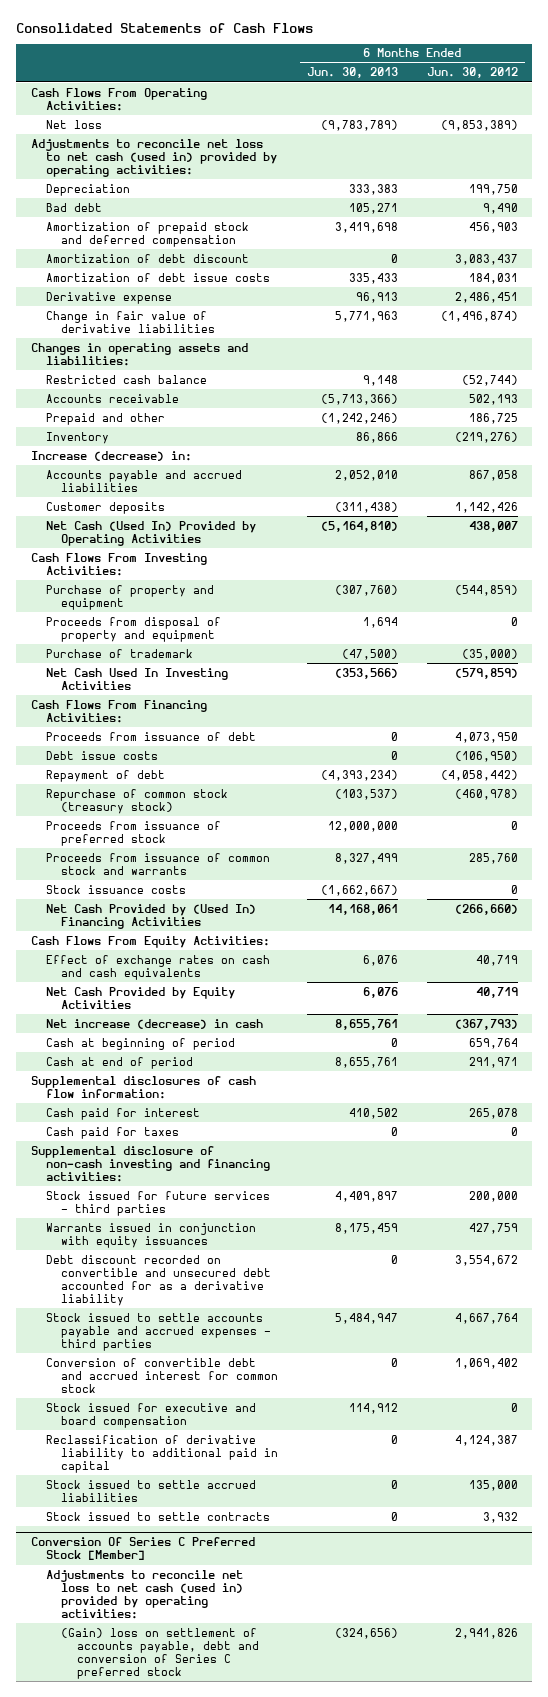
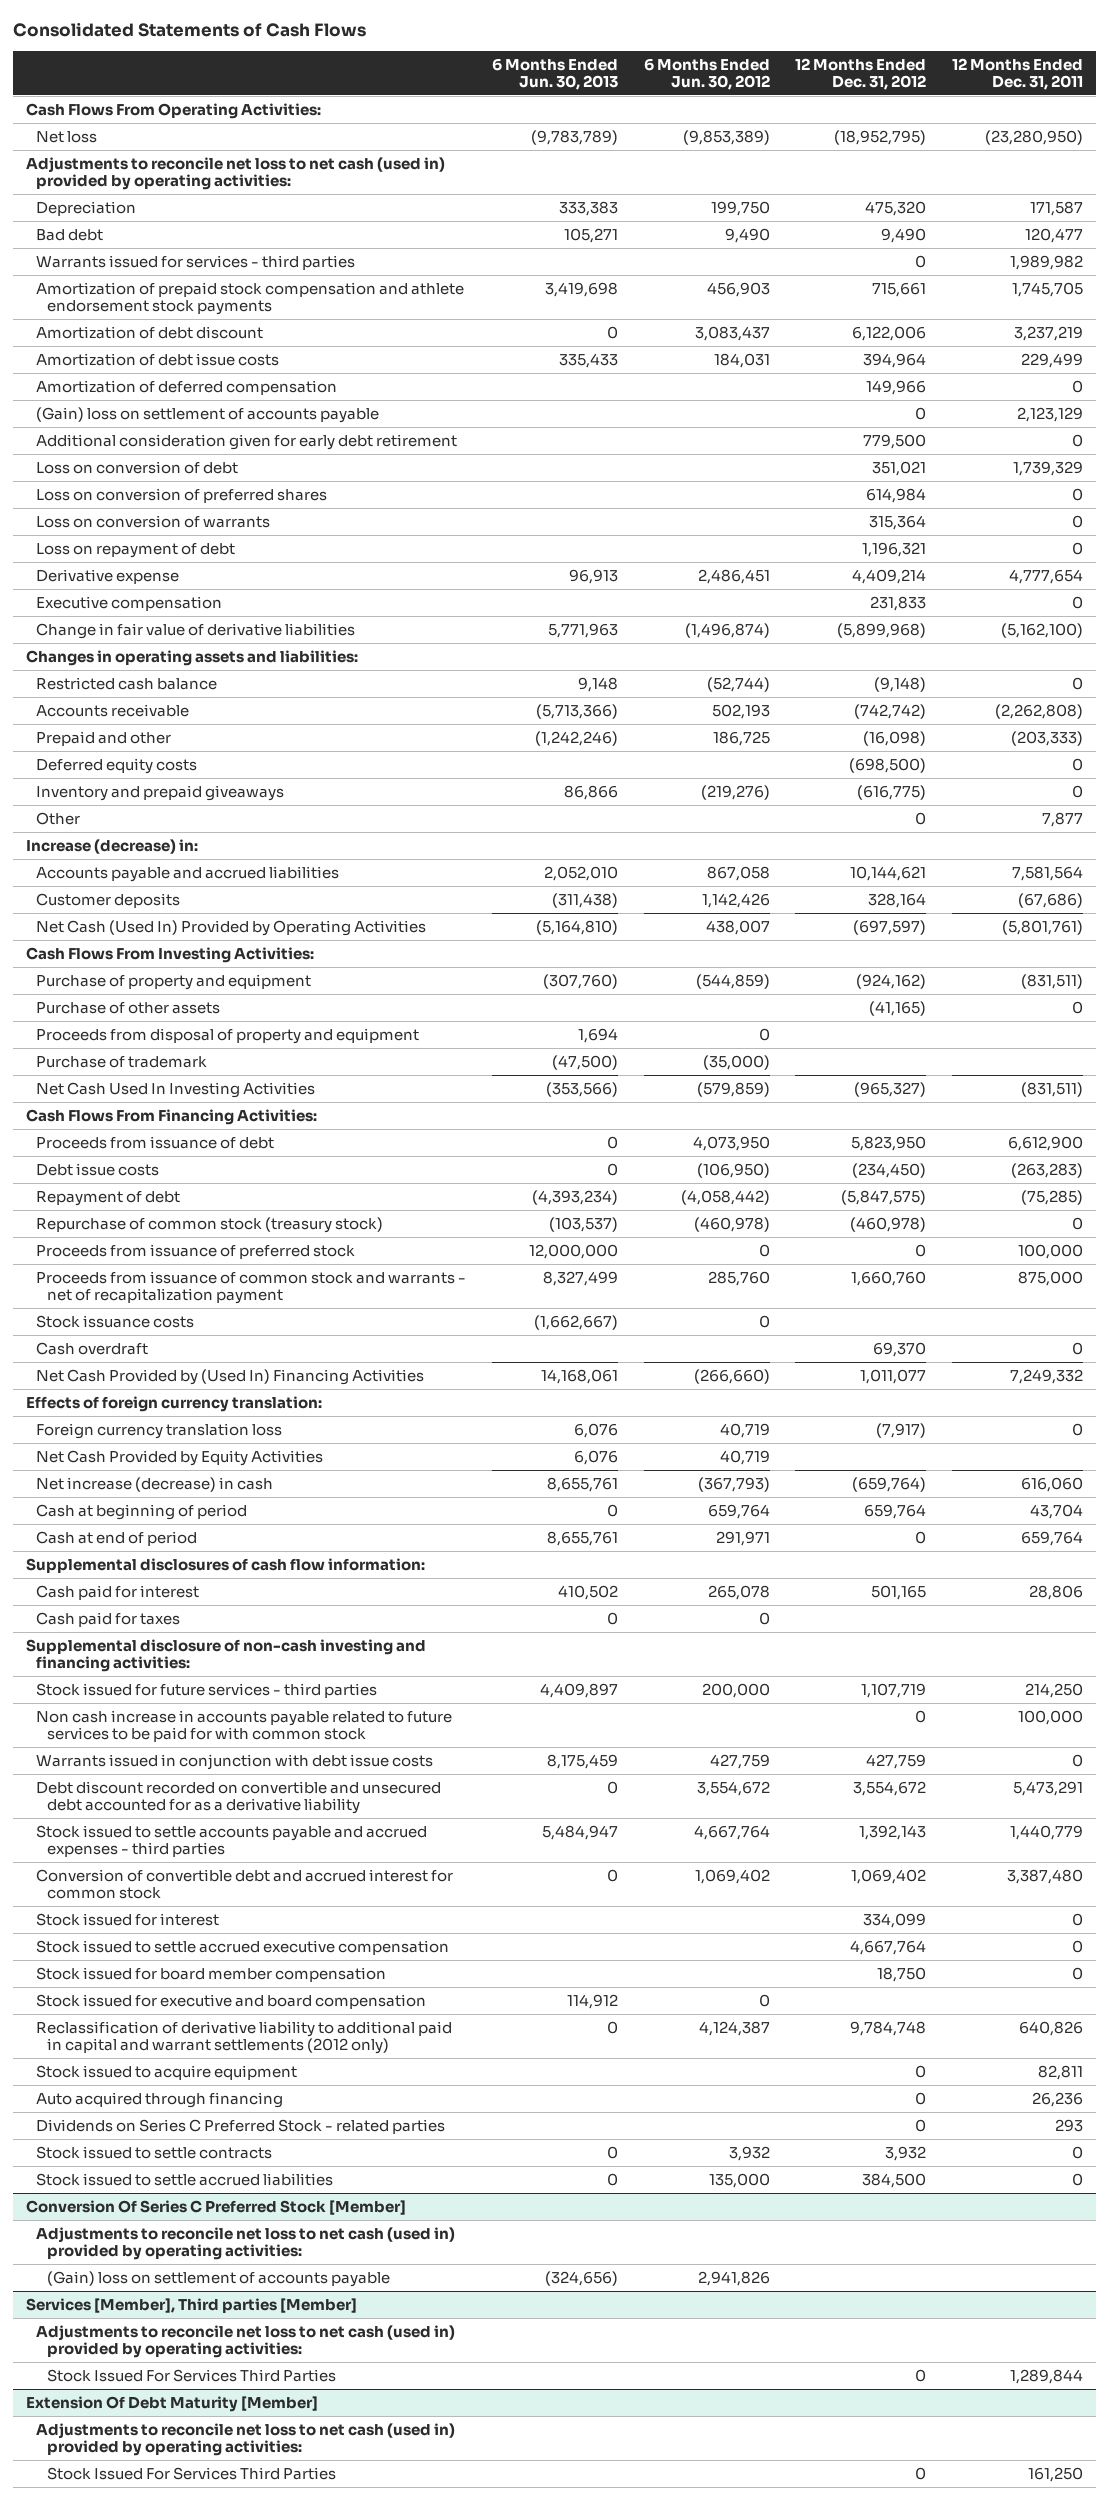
none -> [795,57,927,91] 12 Months Ended Dec. 31, 2012
none -> [951,57,1083,91] 12 Months Ended Dec. 31, 2011
none -> [36,254,356,270] Warrants issued for services - third parties
[46,221,250,247] Amortization of prepaid stock and deferred compensation -> [36,281,465,316] Amortization of prepaid stock compensation and athlete endorsement stock payments
none -> [36,379,338,395] Amortization of deferred compensation
none -> [36,406,380,423] (Gain) loss on settlement of accounts payable
none -> [36,433,458,450] Additional consideration given for early debt retirement
none -> [36,460,239,474] Loss on conversion of debt
none -> [36,487,328,503] Loss on conversion of preferred shares
none -> [36,514,271,528] Loss on conversion of warrants
none -> [36,542,236,558] Loss on repayment of debt
none -> [36,595,223,611] Executive compensation
none -> [36,757,198,774] Deferred equity costs
[46,431,110,444] Inventory -> [36,784,285,801] Inventory and prepaid giveaways
none -> [36,811,81,825] Other
none -> [36,1001,221,1014] Purchase of other assets
[46,852,271,875] Proceeds from issuance of common stock and warrants -> [36,1270,467,1305] Proceeds from issuance of common stock and warrants - net of recapitalization payment
none -> [36,1341,149,1355] Cash overdraft
[30,935,270,948] Cash Flows From Equity Activities: -> [25,1395,322,1412] Effects of foreign currency translation:
[46,954,271,980] Effect of exchange rates on cash and cash equivalents -> [36,1422,283,1439] Foreign currency translation loss
none -> [36,1709,453,1743] Non cash increase in accounts payable related to future services to be paid for with common stock
[46,1222,257,1248] Warrants issued in conjunction with equity issuances -> [36,1753,434,1770] Warrants issued in conjunction with debt issue costs
none -> [36,1912,220,1926] Stock issued for interest
none -> [36,1939,450,1955] Stock issued to settle accrued executive compensation
none -> [36,1966,387,1982] Stock issued for board member compensation
[46,1434,279,1473] Reclassification of derivative liability to additional paid in capital -> [36,2020,453,2055] Reclassification of derivative liability to additional paid in capital and warrant settlements (2012 only)
none -> [36,2064,298,2080] Stock issued to acquire equipment
none -> [36,2091,284,2108] Auto acquired through financing
none -> [36,2118,446,2134] Dividends on Series C Preferred Stock - related parties
[46,1479,257,1502] Stock issued to settle accrued liabilities -> [36,2172,334,2186] Stock issued to settle accrued liabilities
[61,1627,259,1680] (Gain) loss on settlement of accounts payable, debt and conversion of Series C preferred stock -> [46,2270,390,2287] (Gain) loss on settlement of accounts payable
none -> [25,2297,357,2313] Services [Member], Third parties [Member]
none -> [36,2324,456,2359] Adjustments to reconcile net loss to net cash (used in) provided by operating activities:
none -> [46,2368,336,2382] Stock Issued For Services Third Parties
none -> [25,2395,318,2412] Extension Of Debt Maturity [Member]
none -> [36,2422,456,2457] Adjustments to reconcile net loss to net cash (used in) provided by operating activities:
none -> [46,2466,336,2480] Stock Issued For Services Third Parties

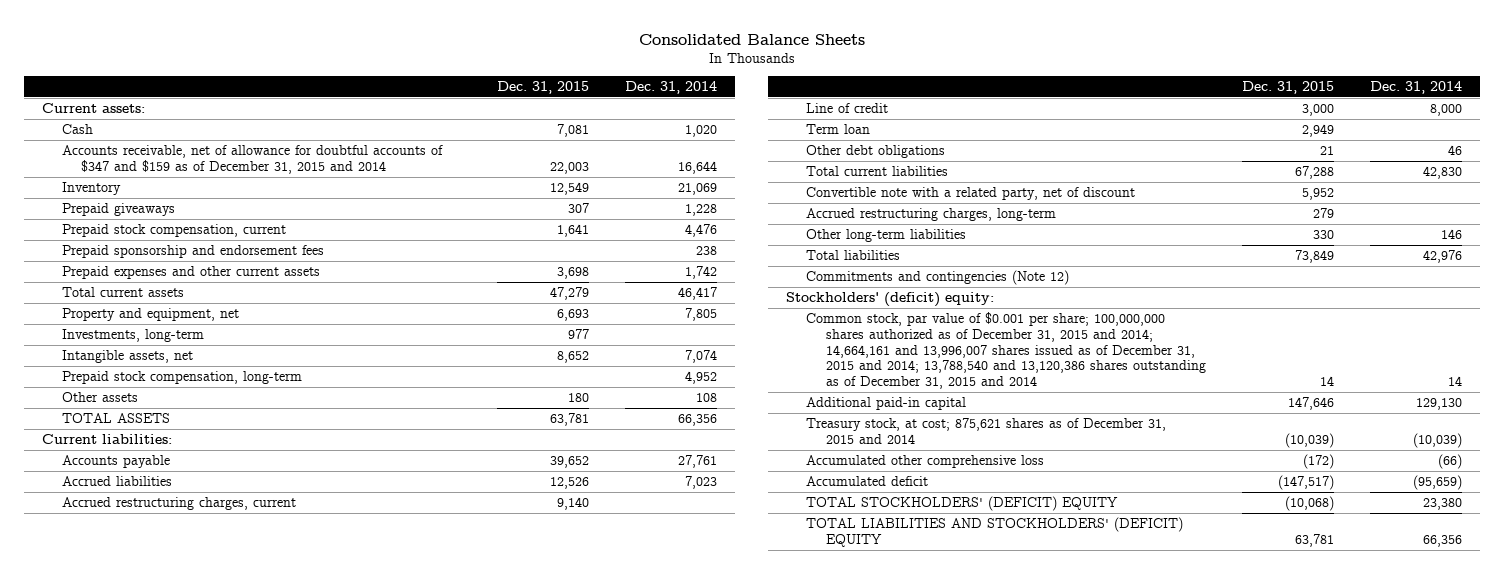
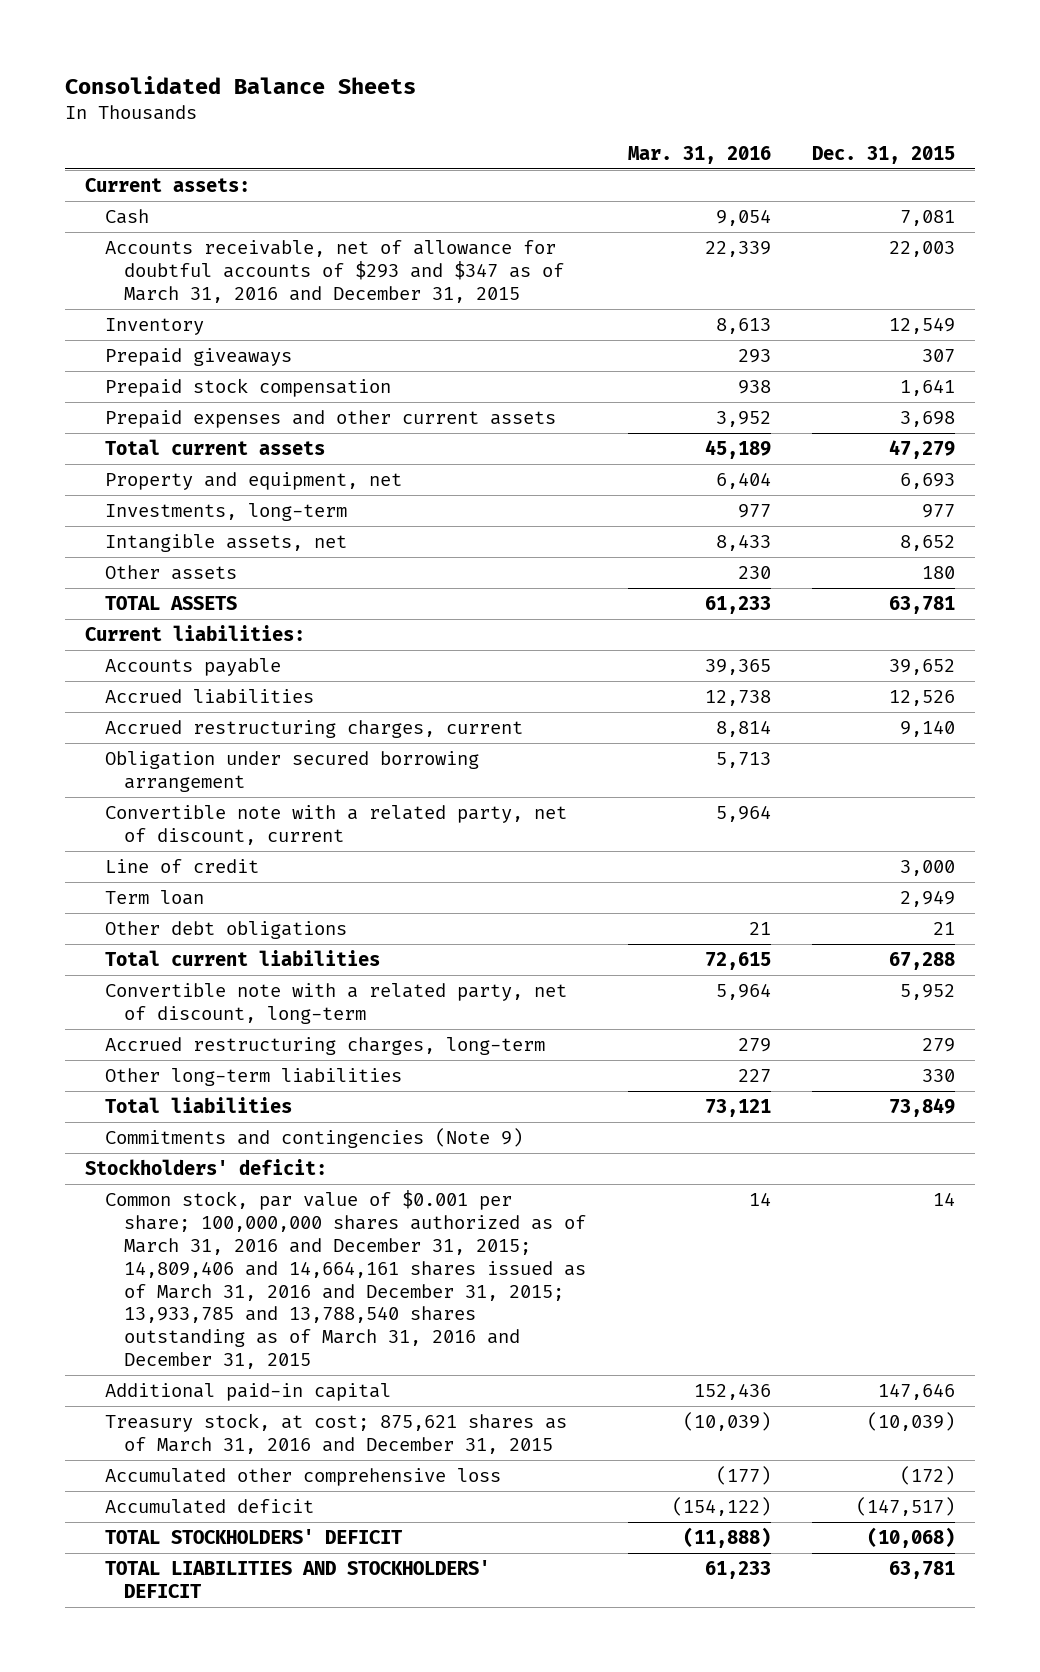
[625,81,718,95] Dec. 31, 2014 -> none
none -> [627,145,771,164] Mar. 31, 2016
[61,145,443,174] Accounts receivable, net of allowance for doubtful accounts of $347 and $159 as of December 31, 2015 and 2014 -> [104,240,565,303] Accounts receivable, net of allowance for doubtful accounts of $293 and $347 as of March 31, 2016 and December 31, 2015
[61,245,324,259] Prepaid sponsorship and endorsement fees -> none
[61,224,286,238] Prepaid stock compensation, current -> [104,378,391,398] Prepaid stock compensation
[61,371,302,385] Prepaid stock compensation, long-term -> none
none -> [104,751,479,793] Obligation under secured borrowing arrangement
none -> [104,805,567,846] Convertible note with a related party, net of discount, current
[806,187,1136,201] Convertible note with a related party, net of discount -> [104,983,567,1025] Convertible note with a related party, net of discount, long-term
[806,270,1070,286] Commitments and contingencies (Note 12) -> [104,1128,523,1149] Commitments and contingencies (Note 9)
[786,292,995,308] Stockholders' (deficit) equity: -> [85,1159,328,1176] Stockholders' deficit:
[806,312,1206,390] Common stock, par value of $0.001 per share; 100,000,000 shares authorized as of December 31, 2015 and 2014; 14,664,161 and 13,996,007 shares issued as of December 31, 2015 and 2014; 13,788,540 and 13,120,386 shares outstanding as of December 31, 2015 and 2014 -> [104,1190,587,1369] Common stock, par value of $0.001 per share; 100,000,000 shares authorized as of March 31, 2016 and December 31, 2015; 14,809,406 and 14,664,161 shares issued as of March 31, 2016 and December 31, 2015; 13,933,785 and 13,788,540 shares outstanding as of March 31, 2016 and December 31, 2015
[806,418,1167,444] Treasury stock, at cost; 875,621 shares as of December 31, 2015 and 2014 -> [104,1413,567,1455] Treasury stock, at cost; 875,621 shares as of March 31, 2016 and December 31, 2015
[806,496,1119,512] TOTAL STOCKHOLDERS' (DEFICIT) EQUITY -> [104,1529,403,1545] TOTAL STOCKHOLDERS' DEFICIT
[806,517,1184,547] TOTAL LIABILITIES AND STOCKHOLDERS' (DEFICIT) EQUITY -> [104,1560,490,1599] TOTAL LIABILITIES AND STOCKHOLDERS' DEFICIT

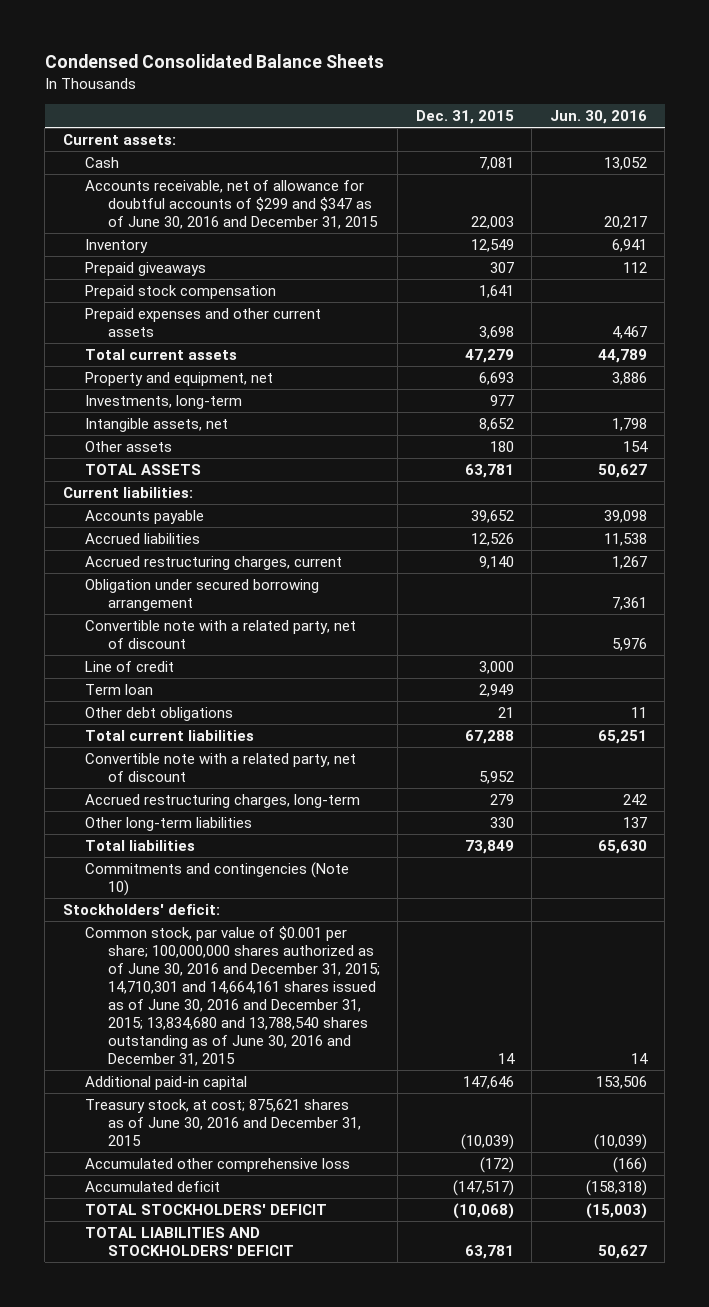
[64,75,416,94] Consolidated Balance Sheets -> [44,54,384,69] Condensed Consolidated Balance Sheets
[627,145,771,164] Mar. 31, 2016 -> none
none -> [549,110,647,125] Jun. 30, 2016
[104,240,565,303] Accounts receivable, net of allowance for doubtful accounts of $293 and $347 as of March 31, 2016 and December 31, 2015 -> [85,179,378,230] Accounts receivable, net of allowance for doubtful accounts of $299 and $347 as of June 30, 2016 and December 31, 2015
[104,805,567,846] Convertible note with a related party, net of discount, current -> [85,619,357,649] Convertible note with a related party, net of discount
[104,983,567,1025] Convertible note with a related party, net of discount, long-term -> [85,752,357,782] Convertible note with a related party, net of discount
[104,1128,523,1149] Commitments and contingencies (Note 9) -> [85,861,350,896] Commitments and contingencies (Note 10)
[104,1190,587,1369] Common stock, par value of $0.001 per share; 100,000,000 shares authorized as of March 31, 2016 and December 31, 2015; 14,809,406 and 14,664,161 shares issued as of March 31, 2016 and December 31, 2015; 13,933,785 and 13,788,540 shares outstanding as of March 31, 2016 and December 31, 2015 -> [85,925,380,1067] Common stock, par value of $0.001 per share; 100,000,000 shares authorized as of June 30, 2016 and December 31, 2015; 14,710,301 and 14,664,161 shares issued as of June 30, 2016 and December 31, 2015; 13,834,680 and 13,788,540 shares outstanding as of June 30, 2016 and December 31, 2015
[104,1413,567,1455] Treasury stock, at cost; 875,621 shares as of March 31, 2016 and December 31, 2015 -> [85,1098,361,1147] Treasury stock, at cost; 875,621 shares as of June 30, 2016 and December 31, 2015

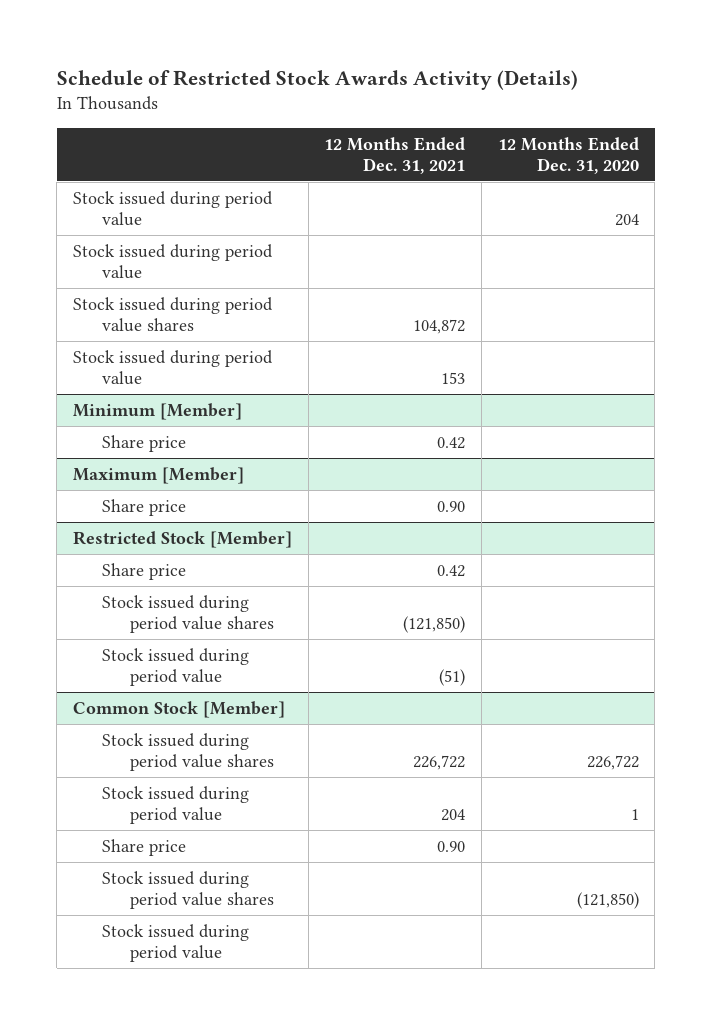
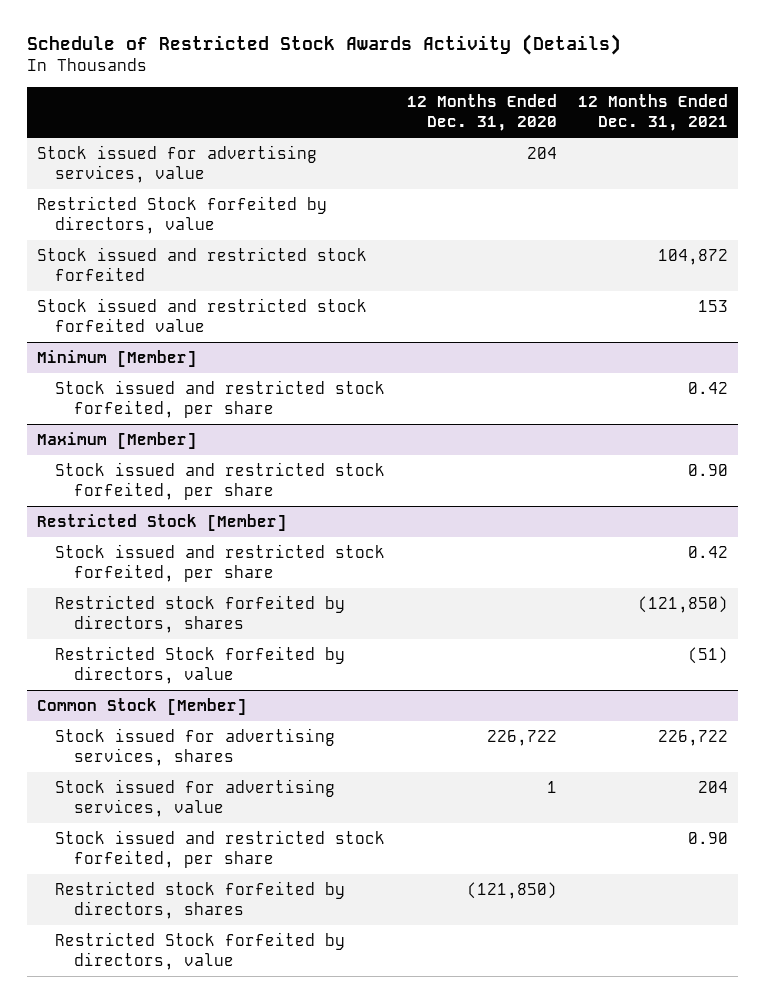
[72,190,273,226] Stock issued during period value -> [37,144,318,183] Stock issued for advertising services, value
[72,243,273,279] Stock issued during period value -> [37,195,328,234] Restricted Stock forfeited by directors, value
[72,296,273,332] Stock issued during period value shares -> [37,246,368,281] Stock issued and restricted stock forfeited
[72,349,273,385] Stock issued during period value -> [37,297,368,332] Stock issued and restricted stock forfeited value
[101,434,186,452] Share price -> [55,379,386,418] Stock issued and restricted stock forfeited, per share
[101,498,186,516] Share price -> [55,461,386,500] Stock issued and restricted stock forfeited, per share
[101,562,186,580] Share price -> [55,543,386,582] Stock issued and restricted stock forfeited, per share
[101,594,275,633] Stock issued during period value shares -> [55,594,346,633] Restricted stock forfeited by directors, shares
[101,647,249,686] Stock issued during period value -> [55,645,346,684] Restricted Stock forfeited by directors, value
[101,732,275,771] Stock issued during period value shares -> [55,727,336,766] Stock issued for advertising services, shares
[101,785,249,824] Stock issued during period value -> [55,778,336,817] Stock issued for advertising services, value
[101,838,186,856] Share price -> [55,829,386,868] Stock issued and restricted stock forfeited, per share
[101,870,275,909] Stock issued during period value shares -> [55,880,346,919] Restricted stock forfeited by directors, shares
[101,923,249,962] Stock issued during period value -> [55,931,346,970] Restricted Stock forfeited by directors, value

